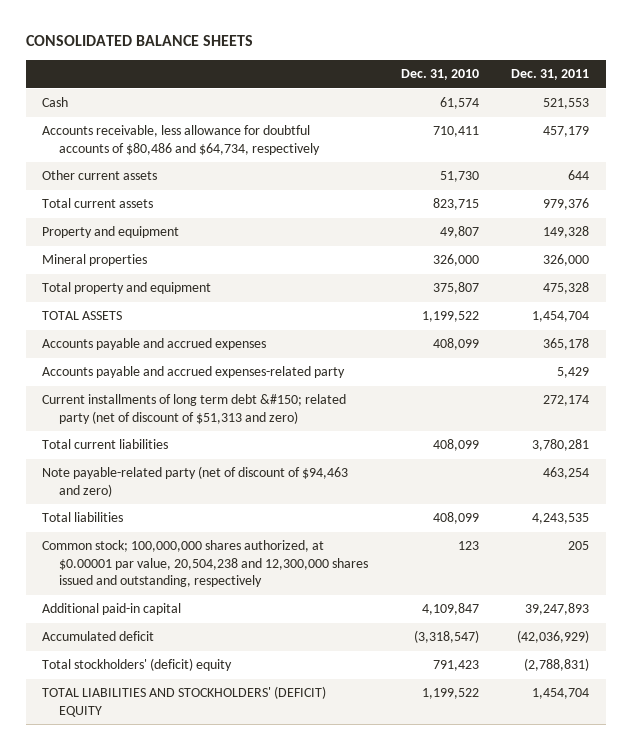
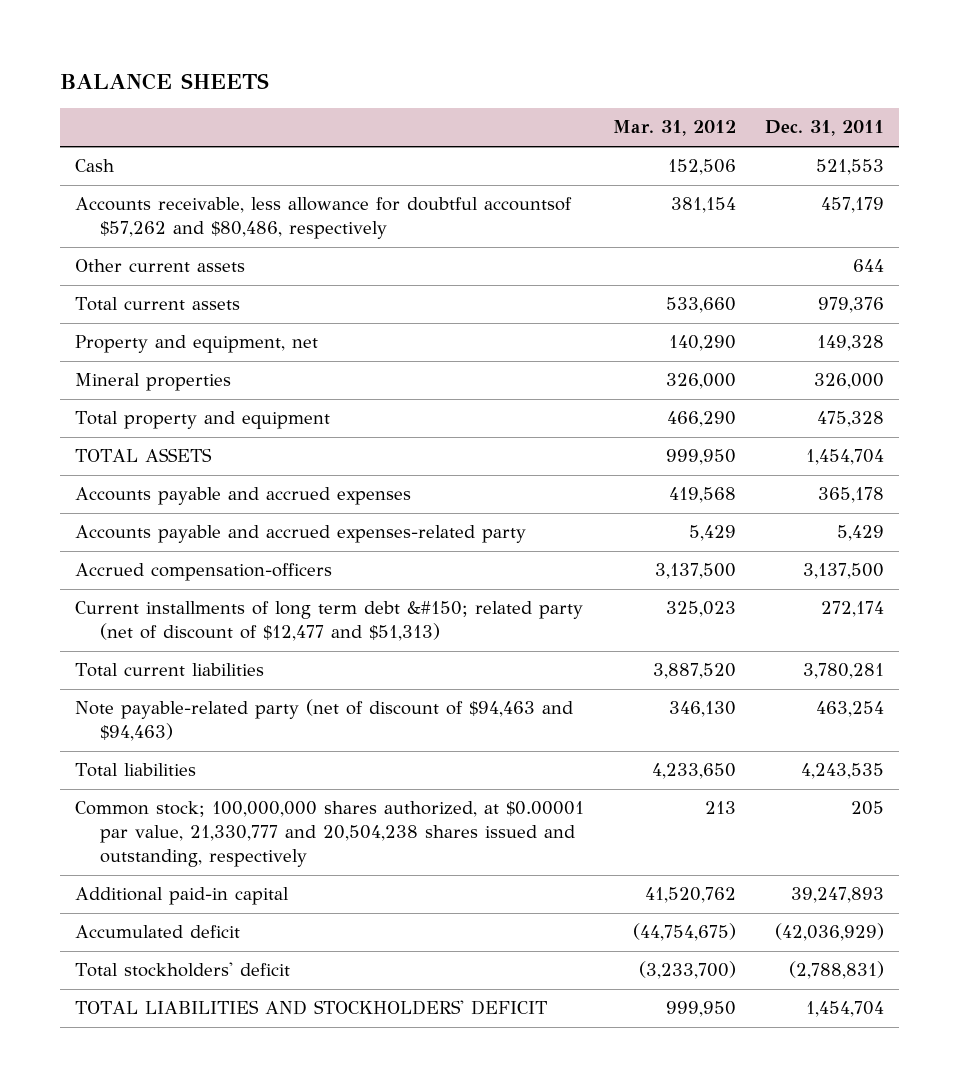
[25,35,253,47] CONSOLIDATED BALANCE SHEETS -> [60,73,270,91] BALANCE SHEETS
[400,69,479,81] Dec. 31, 2010 -> none
none -> [613,120,737,137] Mar. 31, 2012
[41,125,321,155] Accounts receivable, less allowance for doubtful accounts of $80,486 and $64,734, respectively -> [75,197,573,240] Accounts receivable, less allowance for doubtful accountsof $57,262 and $80,486, respectively
[41,226,179,239] Property and equipment -> [75,335,319,354] Property and equipment, net
none -> [75,563,333,582] Accrued compensation-officers
[41,394,346,424] Current installments of long term debt &#150; related party (net of discount of $51,313 and zero) -> [75,601,584,642] Current installments of long term debt &#150; related party (net of discount of $12,477 and $51,313)
[41,466,348,497] Note payable-related party (net of discount of $94,463 and zero) -> [75,699,574,742] Note payable-related party (net of discount of $94,463 and $94,463)
[41,540,369,588] Common stock; 100,000,000 shares authorized, at $0.00001 par value, 20,504,238 and 12,300,000 shares issued and outstanding, respectively -> [75,801,585,868] Common stock; 100,000,000 shares authorized, at $0.00001 par value, 21,330,777 and 20,504,238 shares issued and outstanding, respectively
[41,658,232,672] Total stockholders' (deficit) equity -> [75,962,291,978] Total stockholders' deficit
[41,686,326,717] TOTAL LIABILITIES AND STOCKHOLDERS' (DEFICIT) EQUITY -> [75,1000,548,1016] TOTAL LIABILITIES AND STOCKHOLDERS' DEFICIT

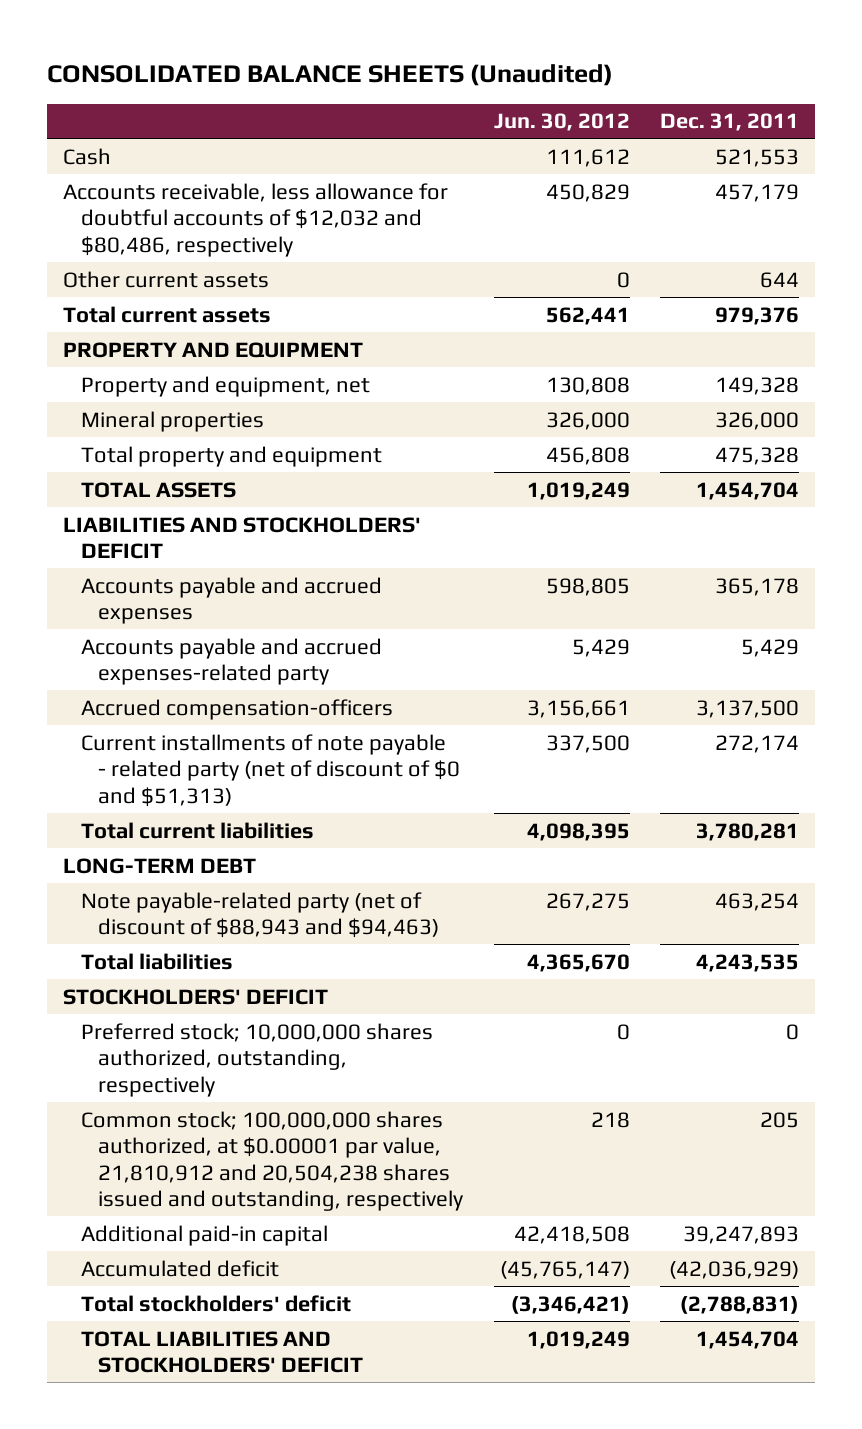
[60,73,270,91] BALANCE SHEETS -> [47,63,614,86] CONSOLIDATED BALANCE SHEETS (Unaudited)
[613,120,737,137] Mar. 31, 2012 -> none
none -> [493,113,630,132] Jun. 30, 2012
[75,197,573,240] Accounts receivable, less allowance for doubtful accountsof $57,262 and $80,486, respectively -> [62,182,448,257] Accounts receivable, less allowance for doubtful accounts of $12,032 and $80,486, respectively
none -> [62,341,363,358] PROPERTY AND EQUIPMENT
none -> [62,516,421,560] LIABILITIES AND STOCKHOLDERS' DEFICIT
[75,601,584,642] Current installments of long term debt &#150; related party (net of discount of $12,477 and $51,313) -> [80,733,461,807] Current installments of note payable - related party (net of discount of $0 and $51,313)
none -> [62,857,256,874] LONG-TERM DEBT
[75,699,574,742] Note payable-related party (net of discount of $94,463 and $94,463) -> [80,891,440,939] Note payable-related party (net of discount of $88,943 and $94,463)
none -> [62,988,328,1005] STOCKHOLDERS' DEFICIT
none -> [80,1022,433,1097] Preferred stock; 10,000,000 shares authorized, outstanding, respectively
[75,801,585,868] Common stock; 100,000,000 shares authorized, at $0.00001 par value, 21,330,777 and 20,504,238 shares issued and outstanding, respectively -> [80,1110,464,1212] Common stock; 100,000,000 shares authorized, at $0.00001 par value, 21,810,912 and 20,504,238 shares issued and outstanding, respectively

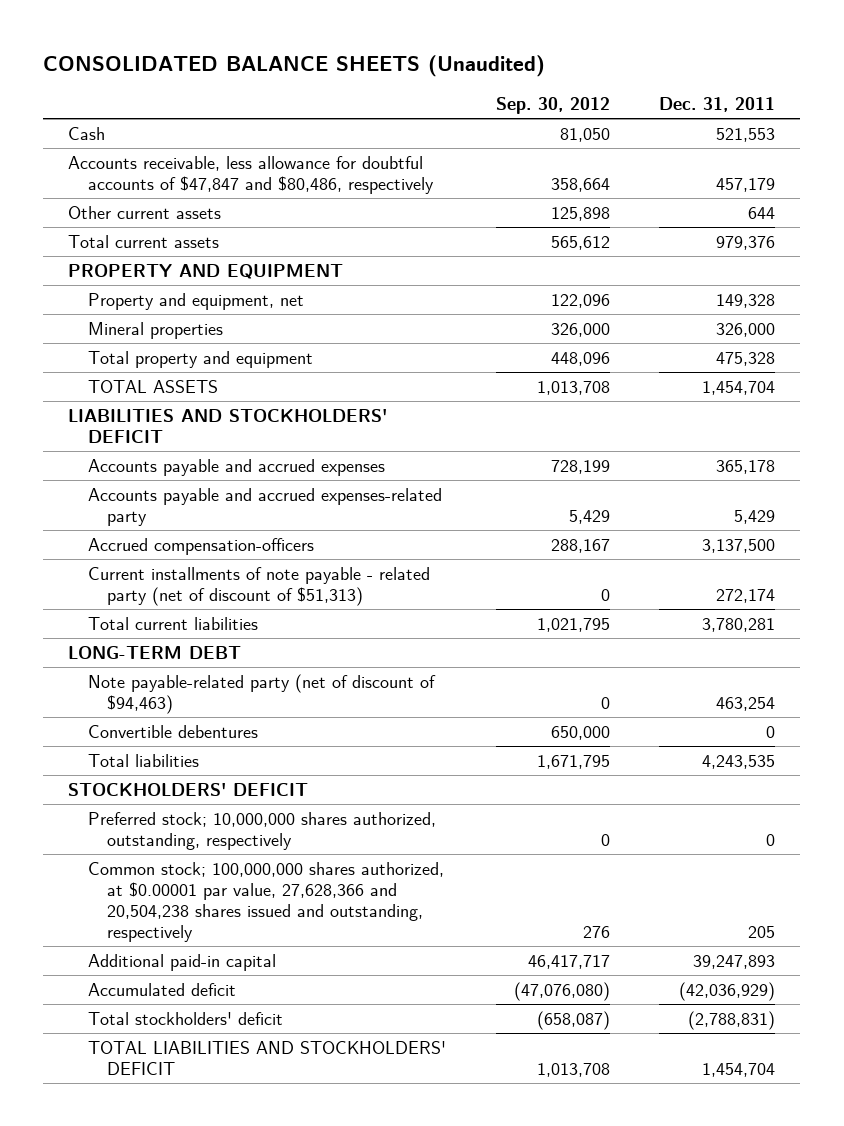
[493,113,630,132] Jun. 30, 2012 -> none
none -> [495,96,610,114] Sep. 30, 2012
[62,182,448,257] Accounts receivable, less allowance for doubtful accounts of $12,032 and $80,486, respectively -> [68,155,434,194] Accounts receivable, less allowance for doubtful accounts of $47,847 and $80,486, respectively
[80,733,461,807] Current installments of note payable - related party (net of discount of $0 and $51,313) -> [87,566,430,606] Current installments of note payable - related party (net of discount of $51,313)
[80,891,440,939] Note payable-related party (net of discount of $88,943 and $94,463) -> [87,673,436,714] Note payable-related party (net of discount of $94,463)
none -> [87,724,258,738] Convertible debentures
[80,1110,464,1212] Common stock; 100,000,000 shares authorized, at $0.00001 par value, 21,810,912 and 20,504,238 shares issued and outstanding, respectively -> [87,861,444,942] Common stock; 100,000,000 shares authorized, at $0.00001 par value, 27,628,366 and 20,504,238 shares issued and outstanding, respectively

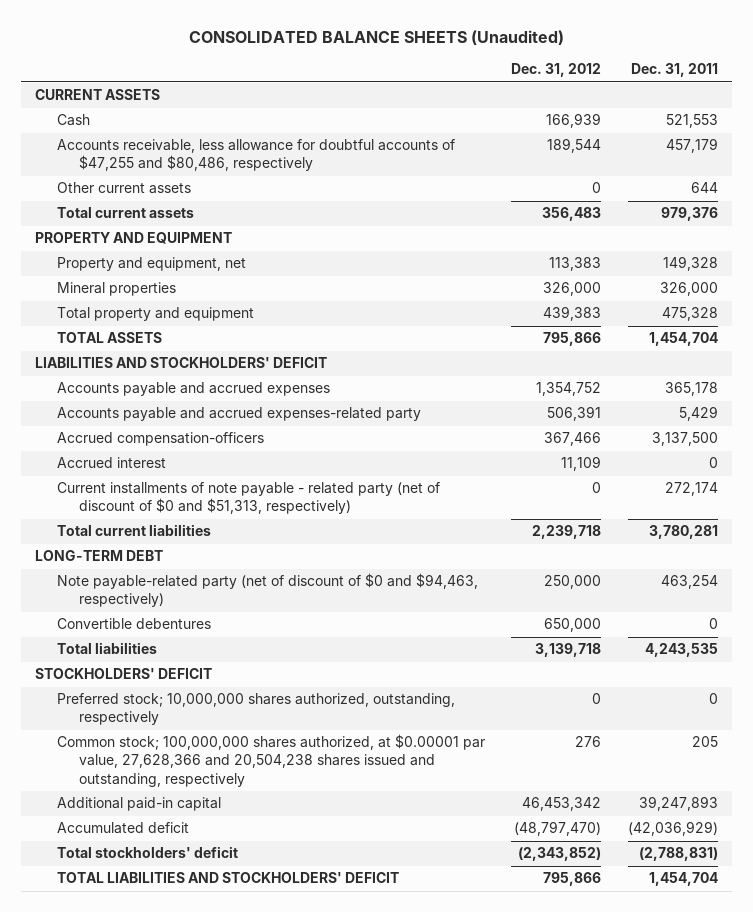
[495,96,610,114] Sep. 30, 2012 -> none
none -> [511,63,602,78] Dec. 31, 2012
none -> [34,89,160,101] CURRENT ASSETS
[68,155,434,194] Accounts receivable, less allowance for doubtful accounts of $47,847 and $80,486, respectively -> [56,139,455,172] Accounts receivable, less allowance for doubtful accounts of $47,255 and $80,486, respectively
none -> [56,457,166,469] Accrued interest
[87,566,430,606] Current installments of note payable - related party (net of discount of $51,313) -> [56,482,440,515] Current installments of note payable - related party (net of discount of $0 and $51,313, respectively)
[87,673,436,714] Note payable-related party (net of discount of $94,463) -> [56,573,478,608] Note payable-related party (net of discount of $0 and $94,463, respectively)

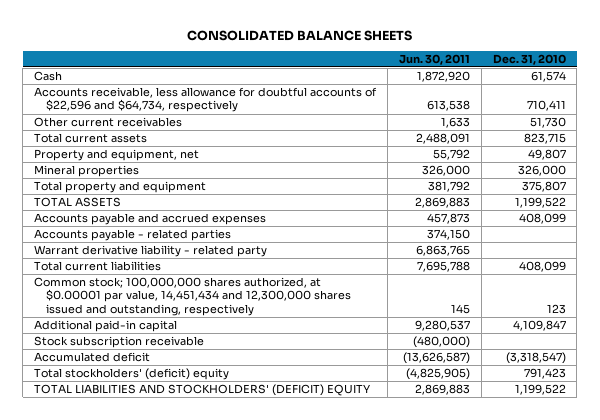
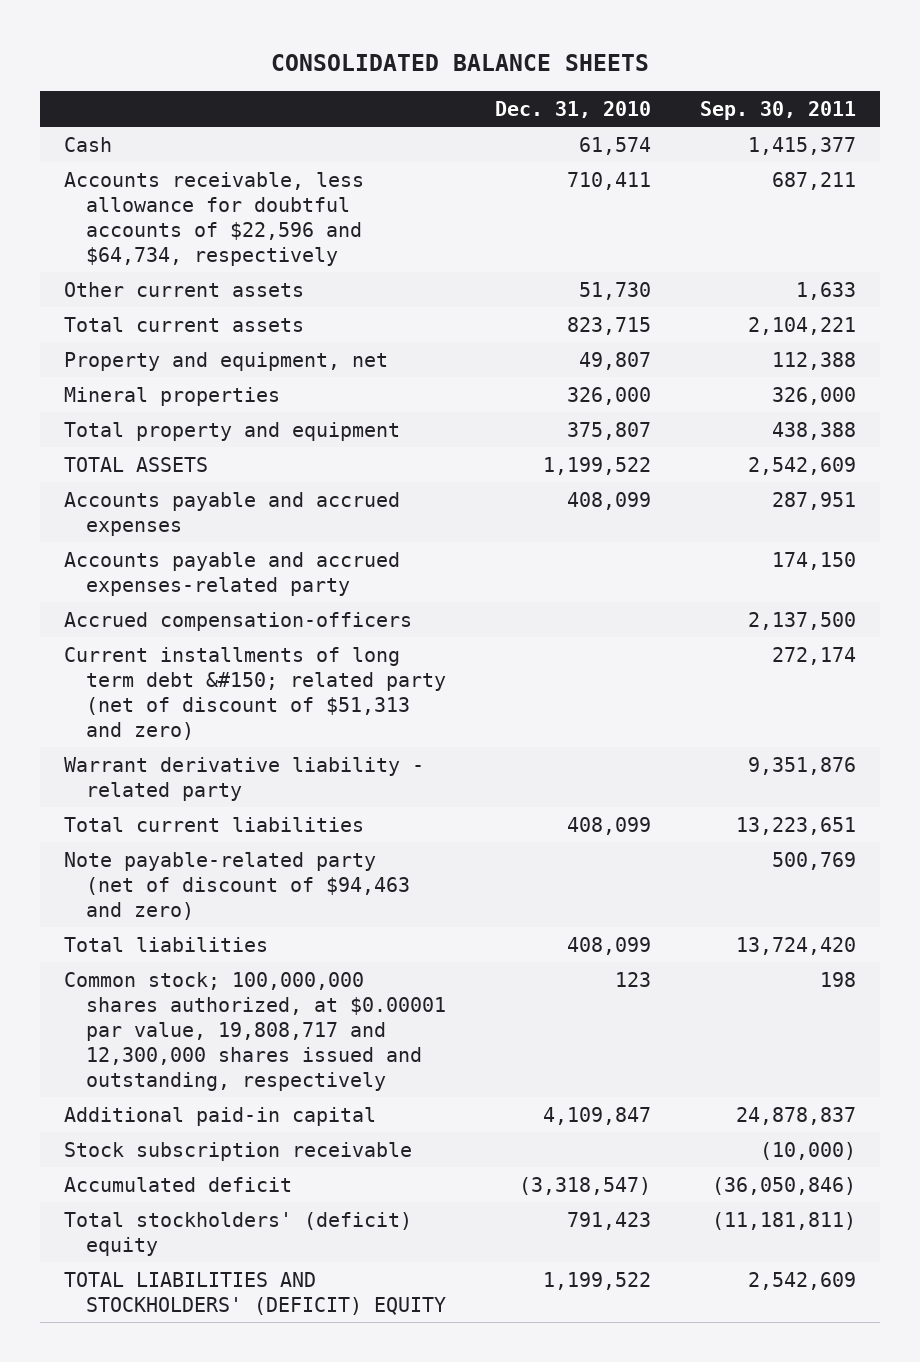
[398,53,470,65] Jun. 30, 2011 -> none
none -> [699,100,856,120] Sep. 30, 2011
[33,117,182,128] Other current receivables -> [63,282,304,298] Other current assets
[33,229,231,242] Accounts payable - related parties -> none
none -> [63,552,400,596] Accounts payable and accrued expenses-related party
none -> [63,612,412,632] Accrued compensation-officers
none -> [63,647,447,740] Current installments of long term debt &#150; related party (net of discount of $51,313 and zero)
none -> [63,852,411,920] Note payable-related party (net of discount of $94,463 and zero)
none -> [63,937,268,953] Total liabilities
[33,277,351,316] Common stock; 100,000,000 shares authorized, at $0.00001 par value, 14,451,434 and 12,300,000 shares issued and outstanding, respectively -> [63,972,447,1091] Common stock; 100,000,000 shares authorized, at $0.00001 par value, 19,808,717 and 12,300,000 shares issued and outstanding, respectively

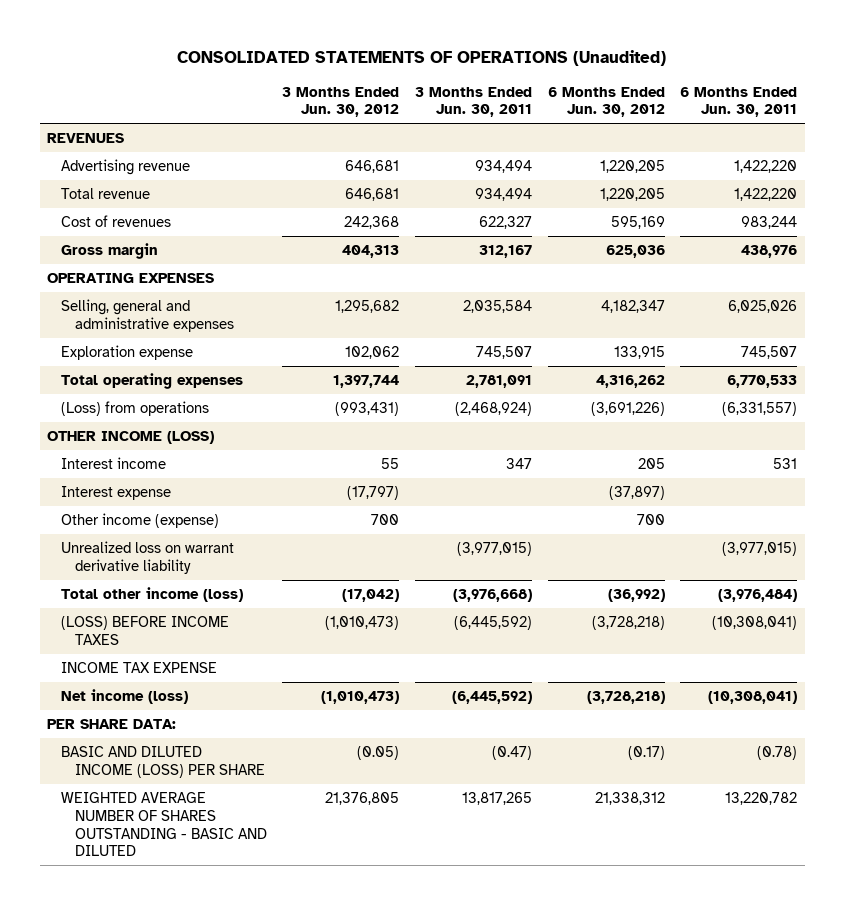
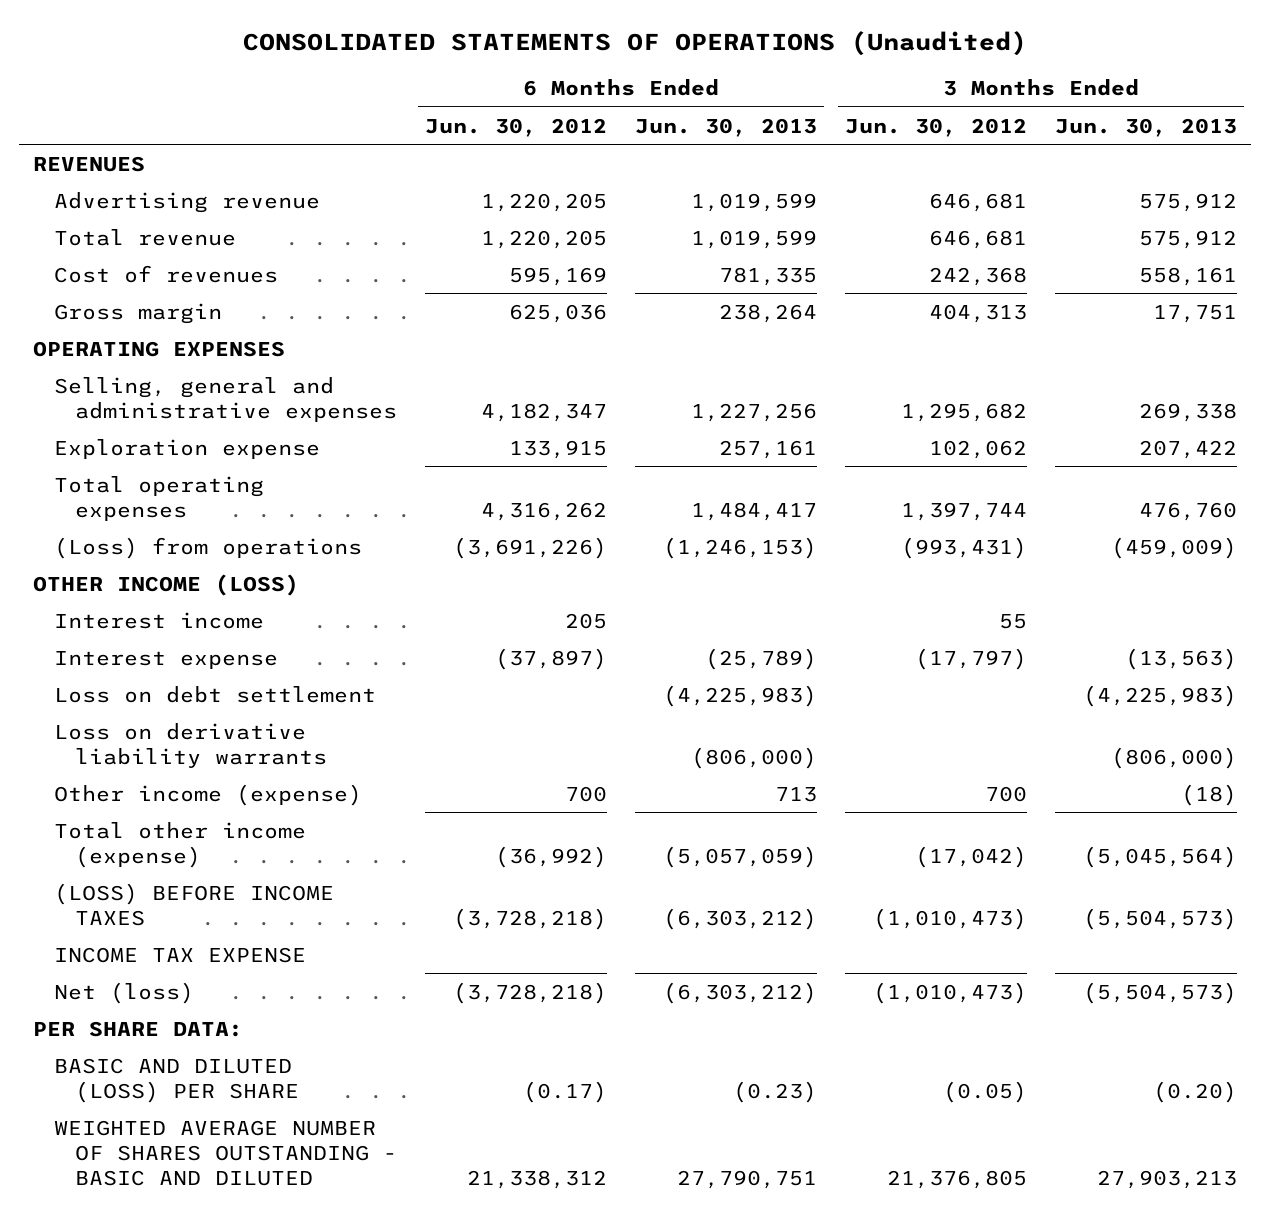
[414,86,532,118] 3 Months Ended Jun. 30, 2011 -> none
[680,86,798,118] 6 Months Ended Jun. 30, 2011 -> none
none -> [634,117,817,137] Jun. 30, 2013
none -> [1055,117,1238,137] Jun. 30, 2013
none -> [53,685,376,703] Loss on debt settlement
none -> [53,722,327,768] Loss on derivative liability warrants
[61,541,235,574] Unrealized loss on warrant derivative liability -> none
[61,587,244,603] Total other income (loss) -> [53,821,306,868] Total other income (expense)
[61,689,189,705] Net income (loss) -> [53,981,194,1004] Net (loss)
[61,746,265,778] BASIC AND DILUTED INCOME (LOSS) PER SHARE -> [53,1057,299,1103] BASIC AND DILUTED (LOSS) PER SHARE

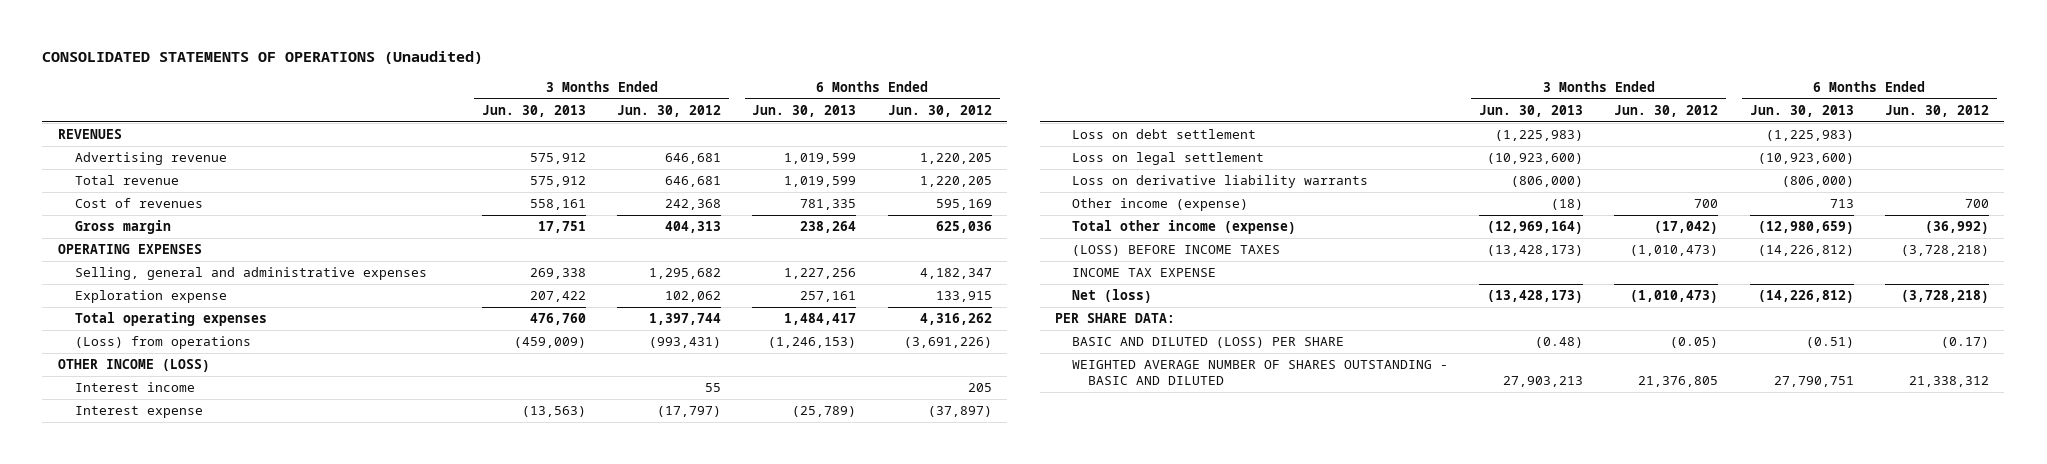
[662,684,817,707] (4,225,983) -> [1765,130,1854,142] (1,225,983)
[1083,684,1238,707] (4,225,983) -> [1494,130,1583,142] (1,225,983)
none -> [1071,152,1264,166] Loss on legal settlement
[662,845,817,868] (5,057,059) -> [1757,221,1854,235] (12,980,659)
[1083,845,1238,868] (5,045,564) -> [1486,221,1583,235] (12,969,164)
[662,907,817,930] (6,303,212) -> [1757,245,1854,257] (14,226,812)
[1083,907,1238,930] (5,504,573) -> [1486,245,1583,257] (13,428,173)
[662,981,817,1004] (6,303,212) -> [1757,290,1854,304] (14,226,812)
[1083,981,1238,1004] (5,504,573) -> [1486,290,1583,304] (13,428,173)
[732,1080,817,1103] (0.23) -> [1805,337,1854,349] (0.51)
[1153,1080,1238,1103] (0.20) -> [1534,337,1583,349] (0.48)

